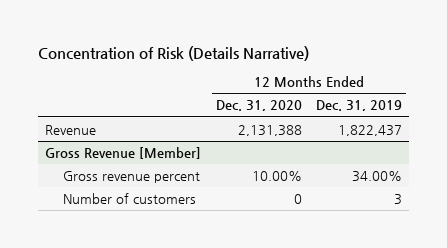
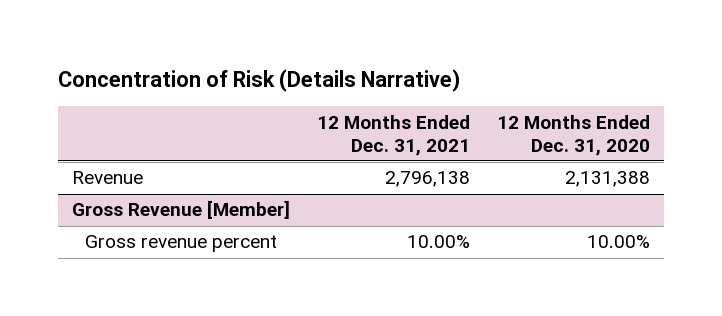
[315,100,402,112] Dec. 31, 2019 -> none
none -> [317,114,471,156] 12 Months Ended Dec. 31, 2021
[63,193,197,205] Number of customers -> none

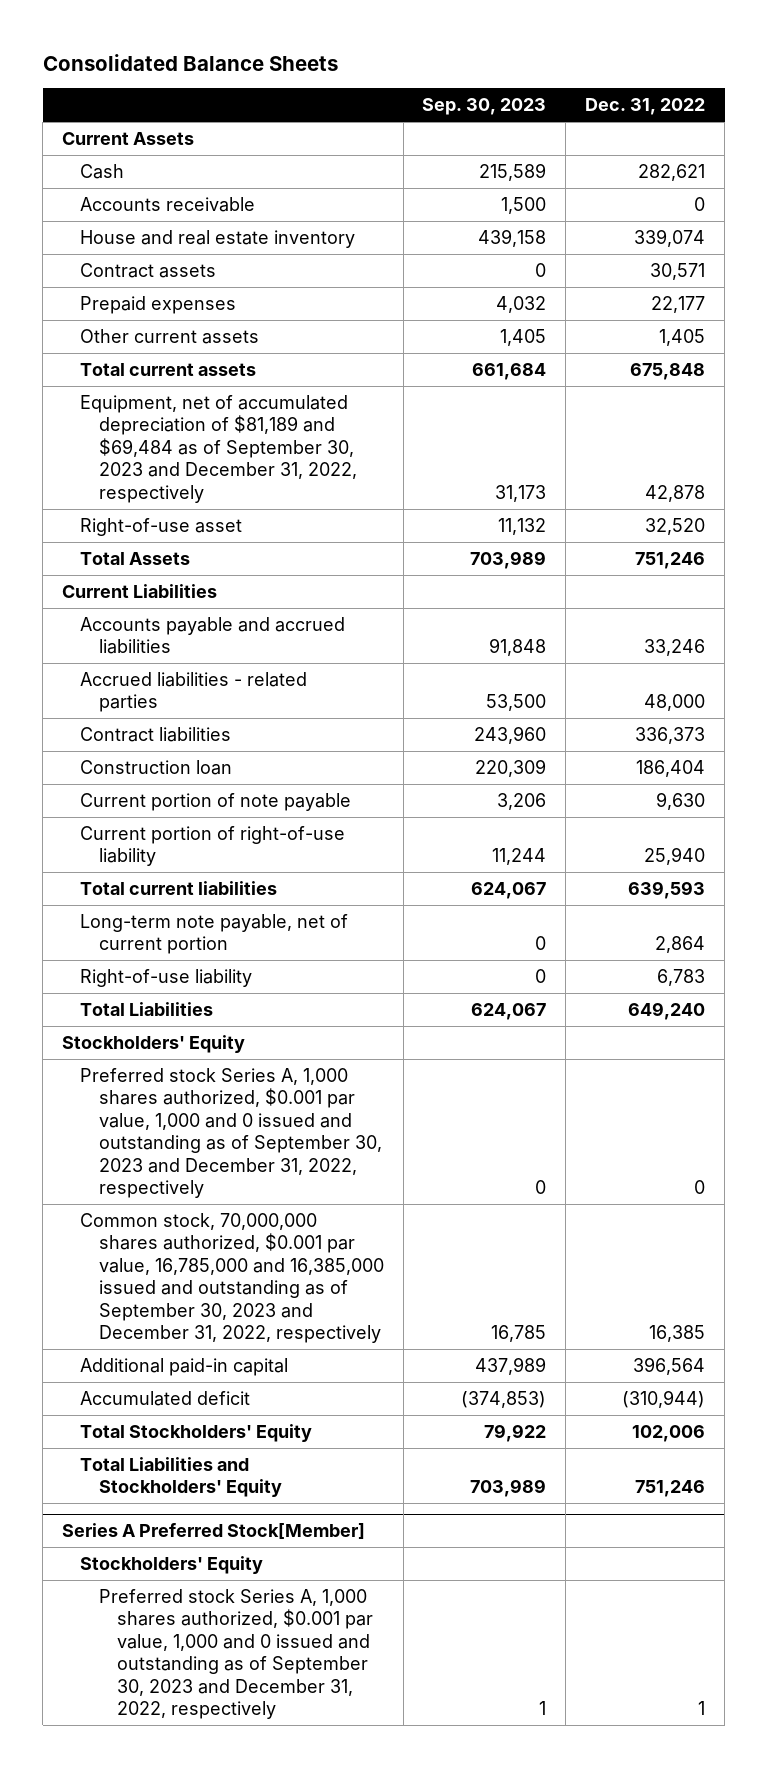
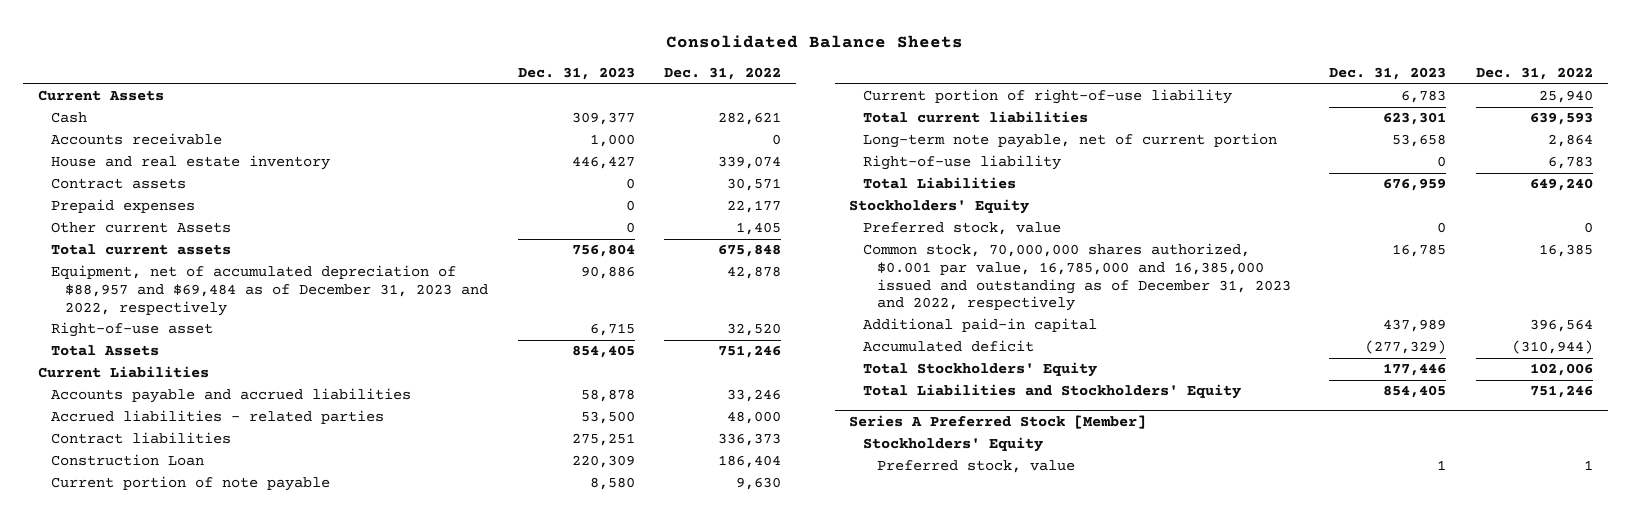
[422,98,547,116] Sep. 30, 2023 -> none
none -> [517,67,635,81] Dec. 31, 2023
[80,328,260,344] Other current assets -> [51,222,232,234] Other current Assets
[80,394,357,503] Equipment, net of accumulated depreciation of $81,189 and $69,484 as of September 30, 2023 and December 31, 2022, respectively -> [51,265,489,316] Equipment, net of accumulated depreciation of $88,957 and $69,484 as of December 31, 2023 and 2022, respectively
[80,759,233,775] Construction loan -> [51,454,205,467] Construction Loan
[80,1067,382,1199] Preferred stock Series A, 1,000 shares authorized, $0.001 par value, 1,000 and 0 issued and outstanding as of September 30, 2023 and December 31, 2022, respectively -> [863,222,1062,236] Preferred stock, value
[80,1212,384,1344] Common stock, 70,000,000 shares authorized, $0.001 par value, 16,785,000 and 16,385,000 issued and outstanding as of September 30, 2023 and December 31, 2022, respectively -> [863,243,1291,312] Common stock, 70,000,000 shares authorized, $0.001 par value, 16,785,000 and 16,385,000 issued and outstanding as of December 31, 2023 and 2022, respectively
[62,1523,366,1541] Series A Preferred Stock[Member] -> [849,415,1147,430] Series A Preferred Stock [Member]
[98,1588,374,1720] Preferred stock Series A, 1,000 shares authorized, $0.001 par value, 1,000 and 0 issued and outstanding as of September 30, 2023 and December 31, 2022, respectively -> [876,460,1075,474] Preferred stock, value

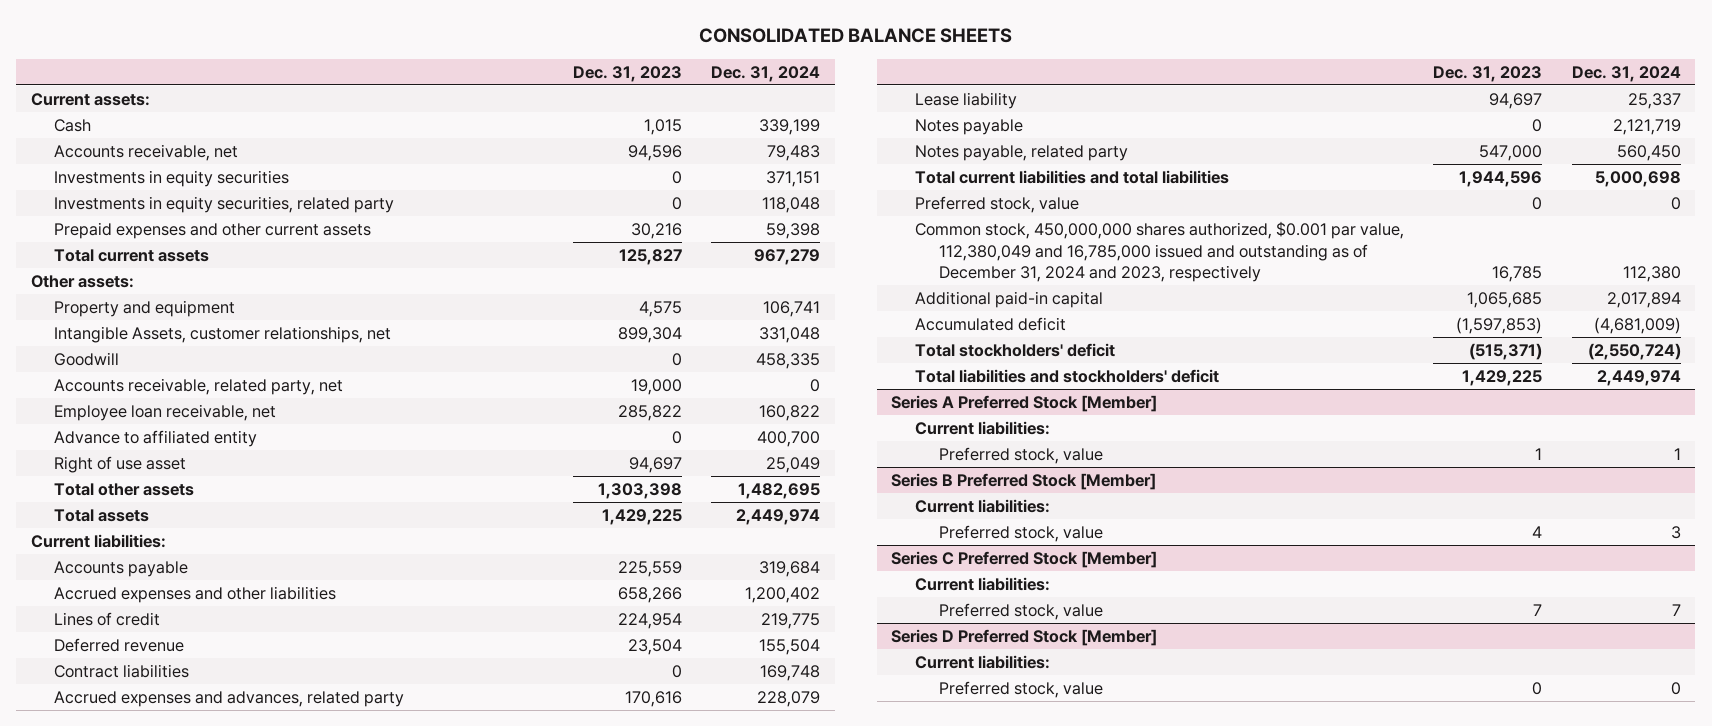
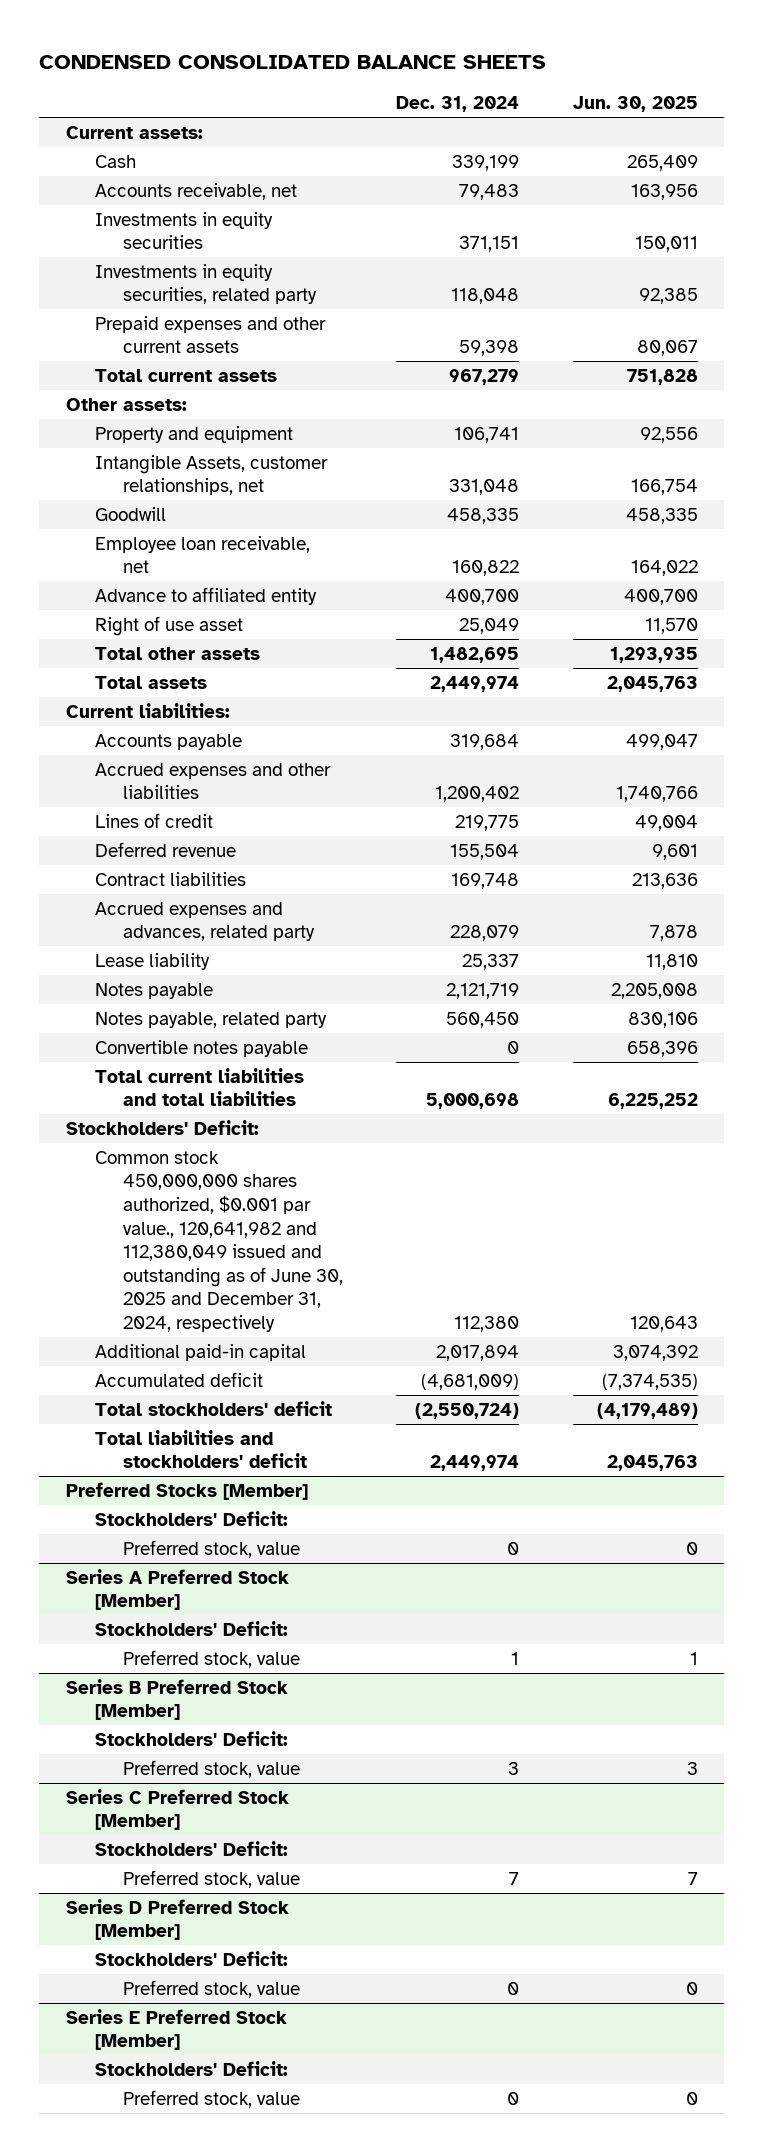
[698,27,1012,43] CONSOLIDATED BALANCE SHEETS -> [39,55,547,70] CONDENSED CONSOLIDATED BALANCE SHEETS
[572,65,682,82] Dec. 31, 2023 -> none
none -> [572,96,698,113] Jun. 30, 2025
[54,378,344,396] Accounts receivable, related party, net -> none
none -> [94,1039,308,1057] Convertible notes payable
[915,196,1080,214] Preferred stock, value -> none
none -> [65,1119,259,1135] Stockholders' Deficit:
[915,221,1405,283] Common stock, 450,000,000 shares authorized, $0.001 par value, 112,380,049 and 16,785,000 issued and outstanding as of December 31, 2024 and 2023, respectively -> [94,1150,344,1332] Common stock 450,000,000 shares authorized, $0.001 par value., 120,641,982 and 112,380,049 issued and outstanding as of June 30, 2025 and December 31, 2024, respectively
none -> [65,1481,308,1500] Preferred Stocks [Member]
none -> [94,1510,288,1526] Stockholders' Deficit:
none -> [123,1539,301,1558] Preferred stock, value
[915,421,1051,436] Current liabilities: -> none
none -> [94,1620,288,1636] Stockholders' Deficit:
[915,499,1051,514] Current liabilities: -> none
none -> [94,1730,288,1746] Stockholders' Deficit:
[915,577,1051,592] Current liabilities: -> none
none -> [94,1840,288,1856] Stockholders' Deficit:
[915,655,1051,670] Current liabilities: -> none
none -> [94,1950,288,1966] Stockholders' Deficit:
none -> [65,2008,287,2051] Series E Preferred Stock [Member]
none -> [94,2060,288,2076] Stockholders' Deficit:
none -> [123,2089,301,2108] Preferred stock, value

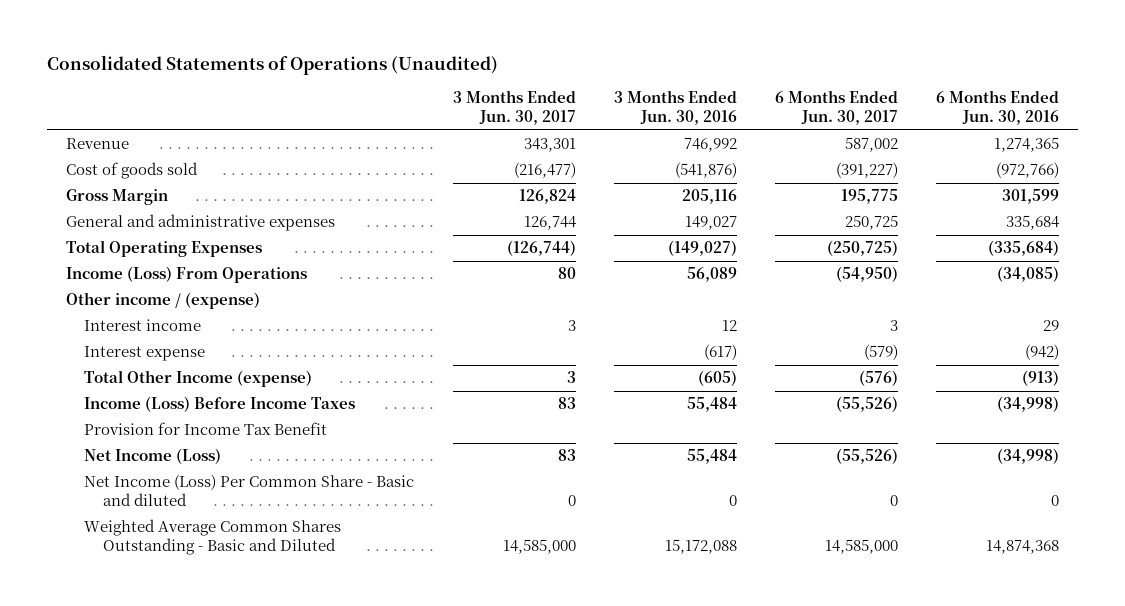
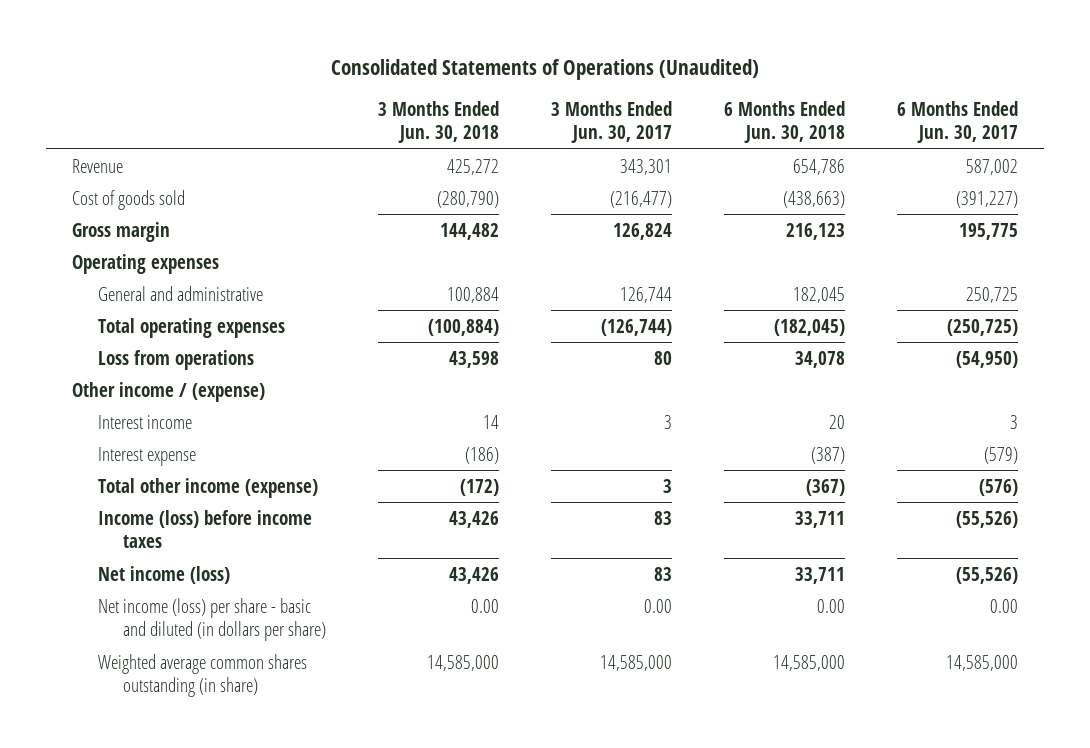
[613,89,737,126] 3 Months Ended Jun. 30, 2016 -> none
[936,89,1060,126] 6 Months Ended Jun. 30, 2016 -> none
none -> [378,100,500,143] 3 Months Ended Jun. 30, 2018
none -> [724,100,846,143] 6 Months Ended Jun. 30, 2018
[65,189,168,206] Gross Margin -> [72,221,171,242] Gross margin
none -> [72,253,220,274] Operating expenses
[65,214,335,232] General and administrative expenses -> [97,285,263,301] General and administrative
[65,240,262,258] Total Operating Expenses -> [97,317,285,338] Total operating expenses
[65,266,307,284] Income (Loss) From Operations -> [97,349,254,370] Loss from operations
[84,422,328,436] Provision for Income Tax Benefit -> none
[84,370,313,388] Total Other Income (expense) -> [97,477,318,498] Total other income (expense)
[84,396,356,413] Income (Loss) Before Income Taxes -> [97,509,312,549] Income (loss) before income taxes
[84,448,222,465] Net Income (Loss) -> [97,565,230,584] Net income (loss)
[84,474,415,507] Net Income (Loss) Per Common Share - Basic and diluted -> [97,597,327,642] Net income (loss) per share - basic and diluted (in dollars per share)
[567,495,576,507] 0 -> [644,598,673,613] 0.00
[890,495,899,507] 0 -> [990,598,1019,613] 0.00
[84,519,342,556] Weighted Average Common Shares Outstanding - Basic and Diluted -> [97,653,307,698] Weighted average common shares outstanding (in share)

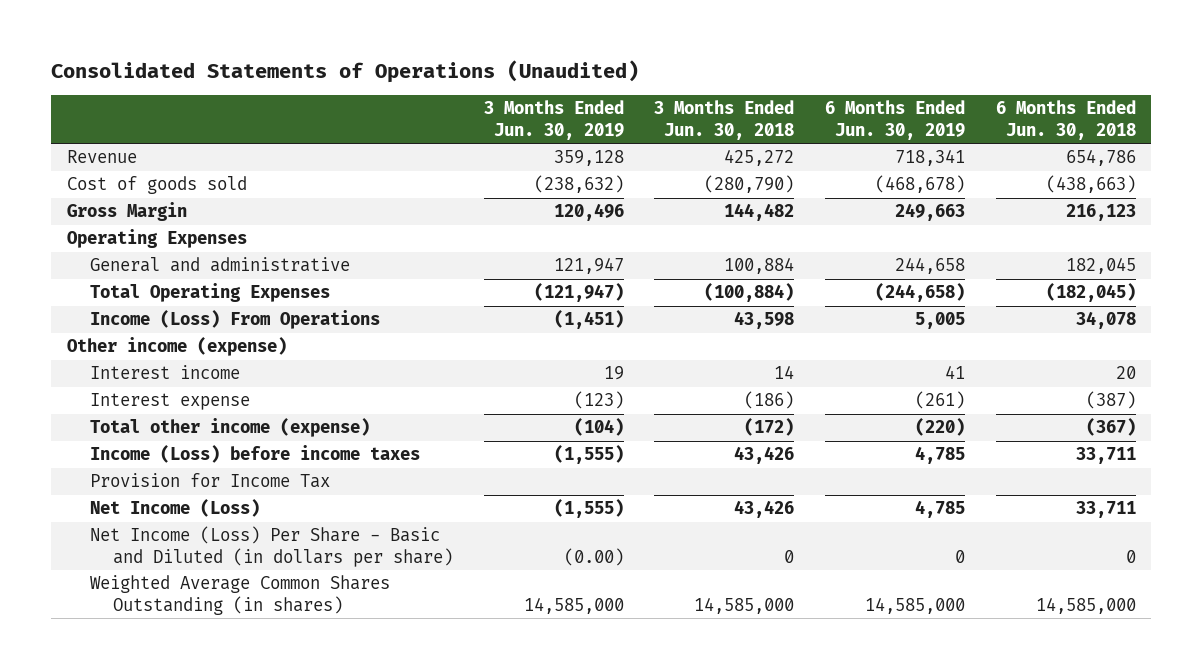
[551,100,673,143] 3 Months Ended Jun. 30, 2017 -> none
[897,100,1019,143] 6 Months Ended Jun. 30, 2017 -> none
none -> [483,100,624,141] 3 Months Ended Jun. 30, 2019
none -> [825,100,966,141] 6 Months Ended Jun. 30, 2019
[72,221,171,242] Gross margin -> [66,202,187,222] Gross Margin
[72,253,220,274] Operating expenses -> [66,229,247,249] Operating Expenses
[97,317,285,338] Total operating expenses -> [89,283,330,303] Total Operating Expenses
[97,349,254,370] Loss from operations -> [89,310,380,330] Income (Loss) From Operations
[72,381,266,402] Other income / (expense) -> [66,337,287,357] Other income (expense)
[97,509,312,549] Income (loss) before income taxes -> [89,445,420,464] Income (Loss) before income taxes
none -> [89,473,330,489] Provision for Income Tax
[97,565,230,584] Net income (loss) -> [89,499,260,518] Net Income (Loss)
[97,597,327,642] Net income (loss) per share - basic and diluted (in dollars per share) -> [89,526,453,568] Net Income (Loss) Per Share - Basic and Diluted (in dollars per share)
[471,598,500,613] 0.00 -> [784,550,795,564] 0
[817,598,846,613] 0.00 -> [1125,550,1136,564] 0
[97,653,307,698] Weighted average common shares outstanding (in share) -> [89,575,390,616] Weighted Average Common Shares Outstanding (in shares)

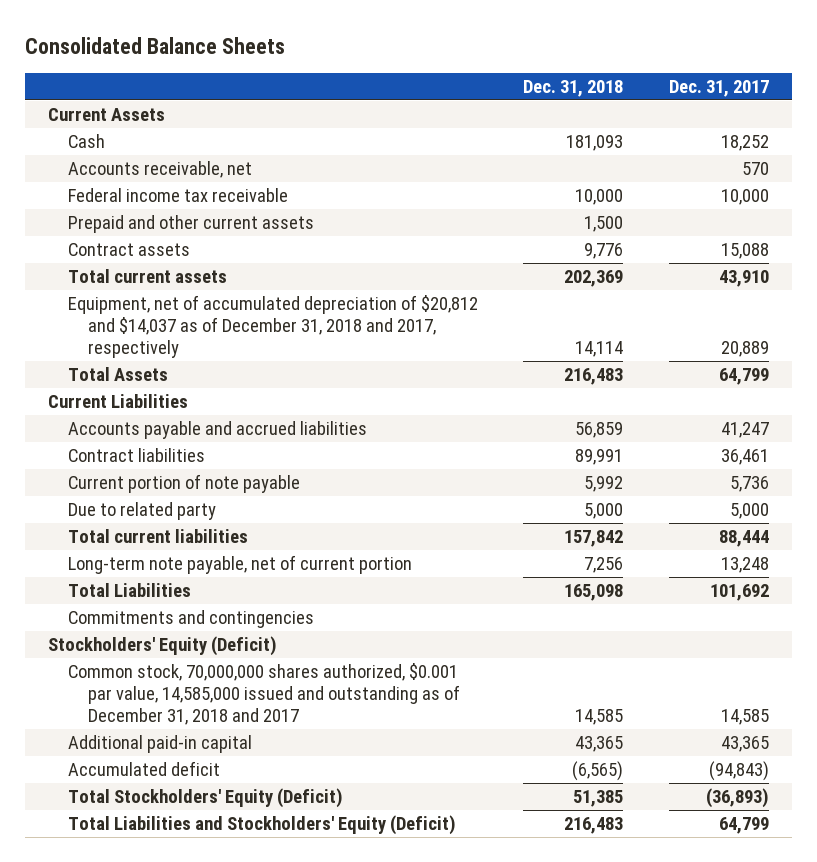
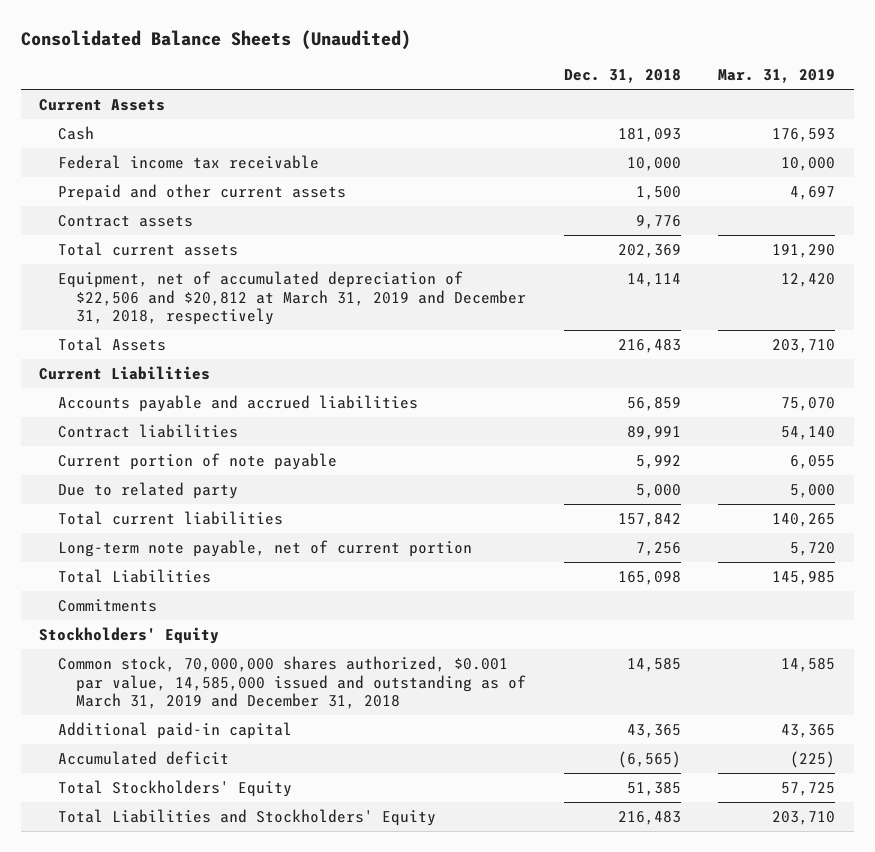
[24,36,285,54] Consolidated Balance Sheets -> [20,30,411,51] Consolidated Balance Sheets (Unaudited)
[669,79,770,97] Dec. 31, 2017 -> none
none -> [718,69,836,84] Mar. 31, 2019
[67,161,252,179] Accounts receivable, net -> none
[67,295,478,358] Equipment, net of accumulated depreciation of $20,812 and $14,037 as of December 31, 2018 and 2017, respectively -> [57,270,527,326] Equipment, net of accumulated depreciation of $22,506 and $20,812 at March 31, 2019 and December 31, 2018, respectively
[67,610,314,629] Commitments and contingencies -> [57,598,157,612] Commitments
[47,636,277,657] Stockholders' Equity (Deficit) -> [39,626,220,644] Stockholders' Equity
[67,663,460,725] Common stock, 70,000,000 shares authorized, $0.001 par value, 14,585,000 issued and outstanding as of December 31, 2018 and 2017 -> [57,655,527,710] Common stock, 70,000,000 shares authorized, $0.001 par value, 14,585,000 issued and outstanding as of March 31, 2019 and December 31, 2018
[67,788,343,809] Total Stockholders' Equity (Deficit) -> [57,779,292,797] Total Stockholders' Equity
[67,815,456,836] Total Liabilities and Stockholders' Equity (Deficit) -> [57,808,436,826] Total Liabilities and Stockholders' Equity

